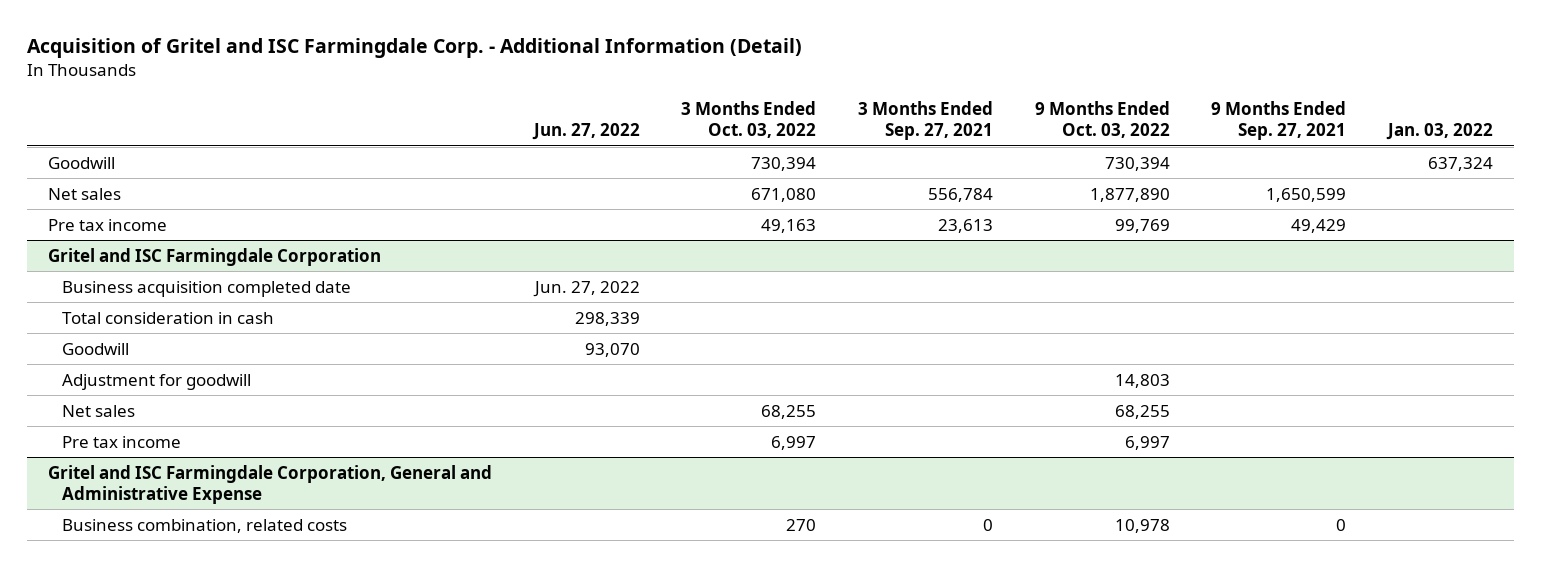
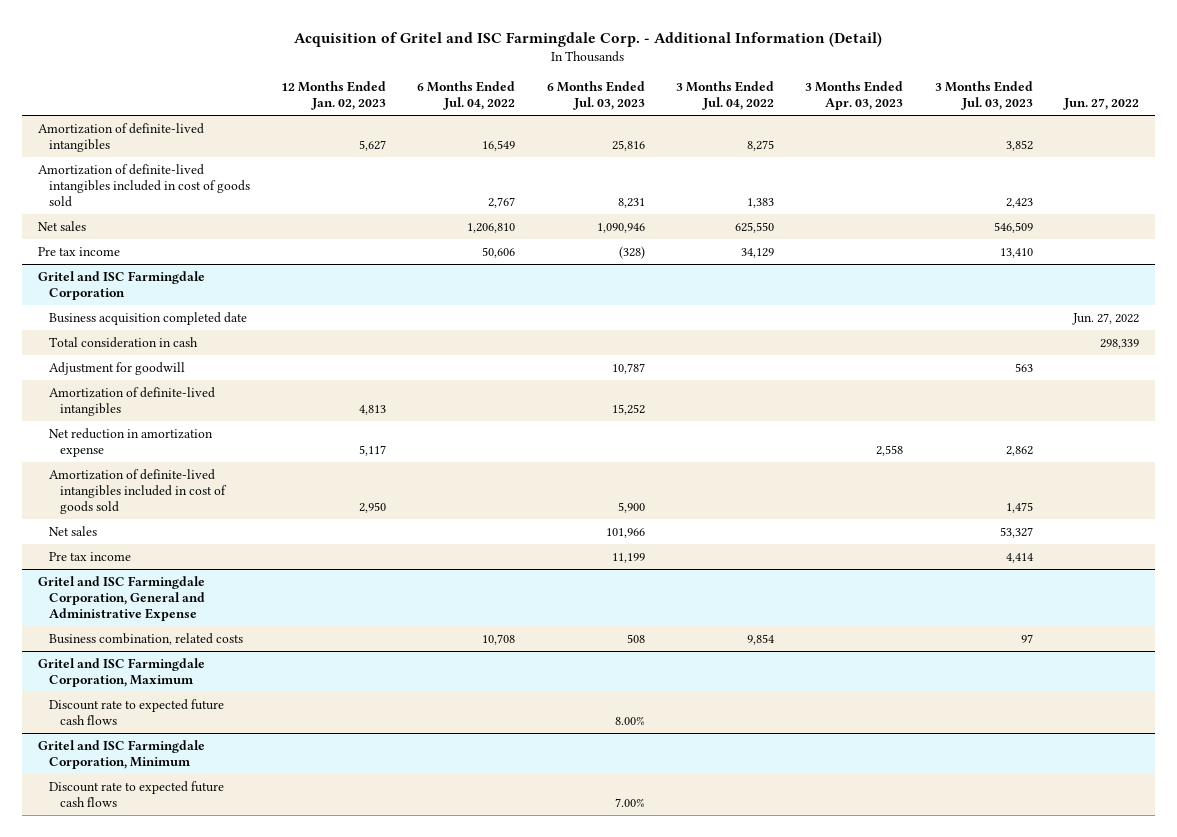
[681,101,817,139] 3 Months Ended Oct. 03, 2022 -> none
[857,101,993,141] 3 Months Ended Sep. 27, 2021 -> none
[1034,101,1170,139] 9 Months Ended Oct. 03, 2022 -> none
[1211,101,1347,141] 9 Months Ended Sep. 27, 2021 -> none
[1386,123,1494,141] Jan. 03, 2022 -> none
none -> [281,81,387,111] 12 Months Ended Jan. 02, 2023
none -> [417,81,516,111] 6 Months Ended Jul. 04, 2022
none -> [546,81,645,111] 6 Months Ended Jul. 03, 2023
none -> [676,81,775,111] 3 Months Ended Jul. 04, 2022
none -> [805,81,904,111] 3 Months Ended Apr. 03, 2023
none -> [934,81,1033,111] 3 Months Ended Jul. 03, 2023
[47,156,115,169] Goodwill -> none
none -> [37,122,204,152] Amortization of definite-lived intangibles
none -> [37,163,250,207] Amortization of definite-lived intangibles included in cost of goods sold
[62,342,130,355] Goodwill -> none
none -> [48,386,215,416] Amortization of definite-lived intangibles
none -> [48,427,213,457] Net reduction in amortization expense
none -> [48,468,228,514] Amortization of definite-lived intangibles included in cost of goods sold
none -> [37,657,205,687] Gritel and ISC Farmingdale Corporation, Maximum
none -> [48,698,224,725] Discount rate to expected future cash flows
none -> [37,739,205,769] Gritel and ISC Farmingdale Corporation, Minimum
none -> [48,780,224,807] Discount rate to expected future cash flows

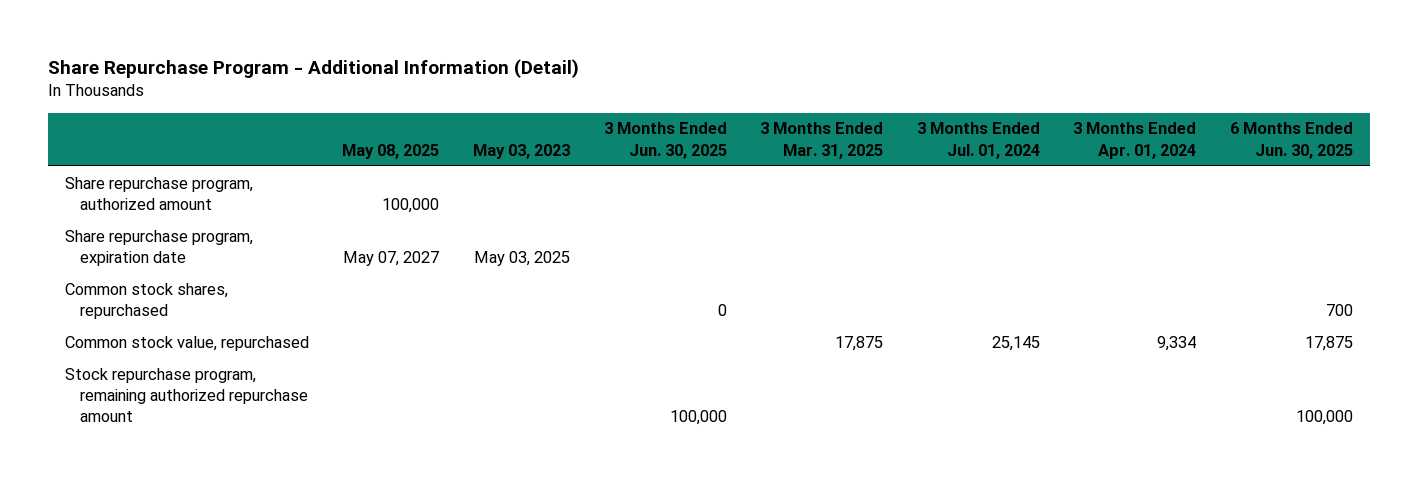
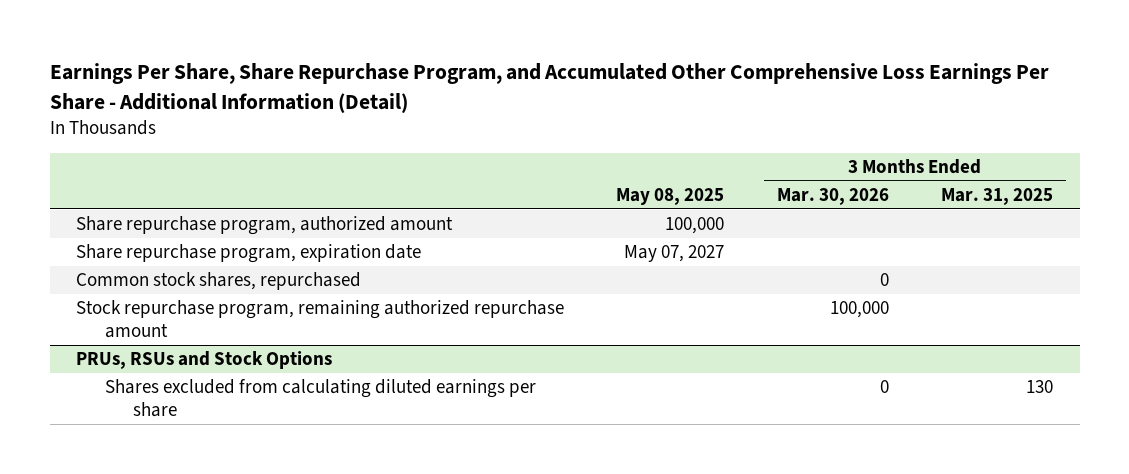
[47,58,579,78] Share Repurchase Program - Additional Information (Detail) -> [49,63,1049,113] Earnings Per Share, Share Repurchase Program, and Accumulated Other Comprehensive Loss Earnings Per Share - Additional Information (Detail)
[472,143,570,159] May 03, 2023 -> none
[603,122,727,159] 3 Months Ended Jun. 30, 2025 -> none
[916,122,1040,159] 3 Months Ended Jul. 01, 2024 -> none
[1073,122,1197,159] 3 Months Ended Apr. 01, 2024 -> none
[1229,122,1353,159] 6 Months Ended Jun. 30, 2025 -> none
none -> [776,188,889,206] Mar. 30, 2026
[64,335,309,351] Common stock value, repurchased -> none
none -> [76,351,333,370] PRUs, RSUs and Stock Options
none -> [104,379,536,418] Shares excluded from calculating diluted earnings per share

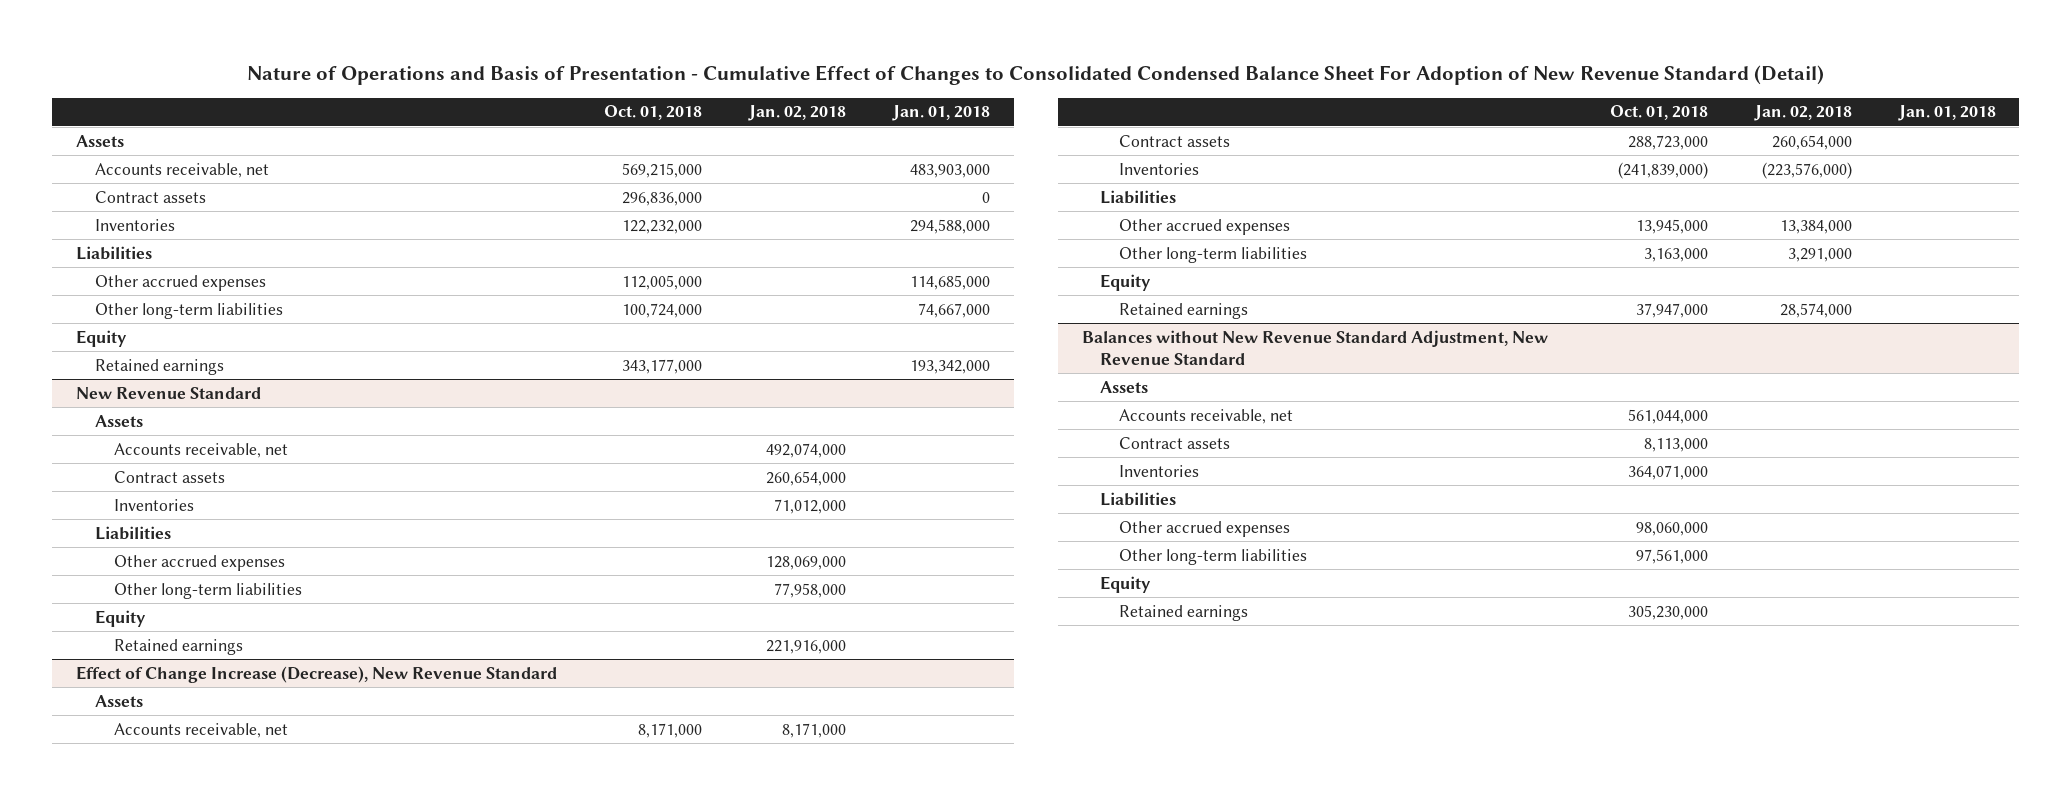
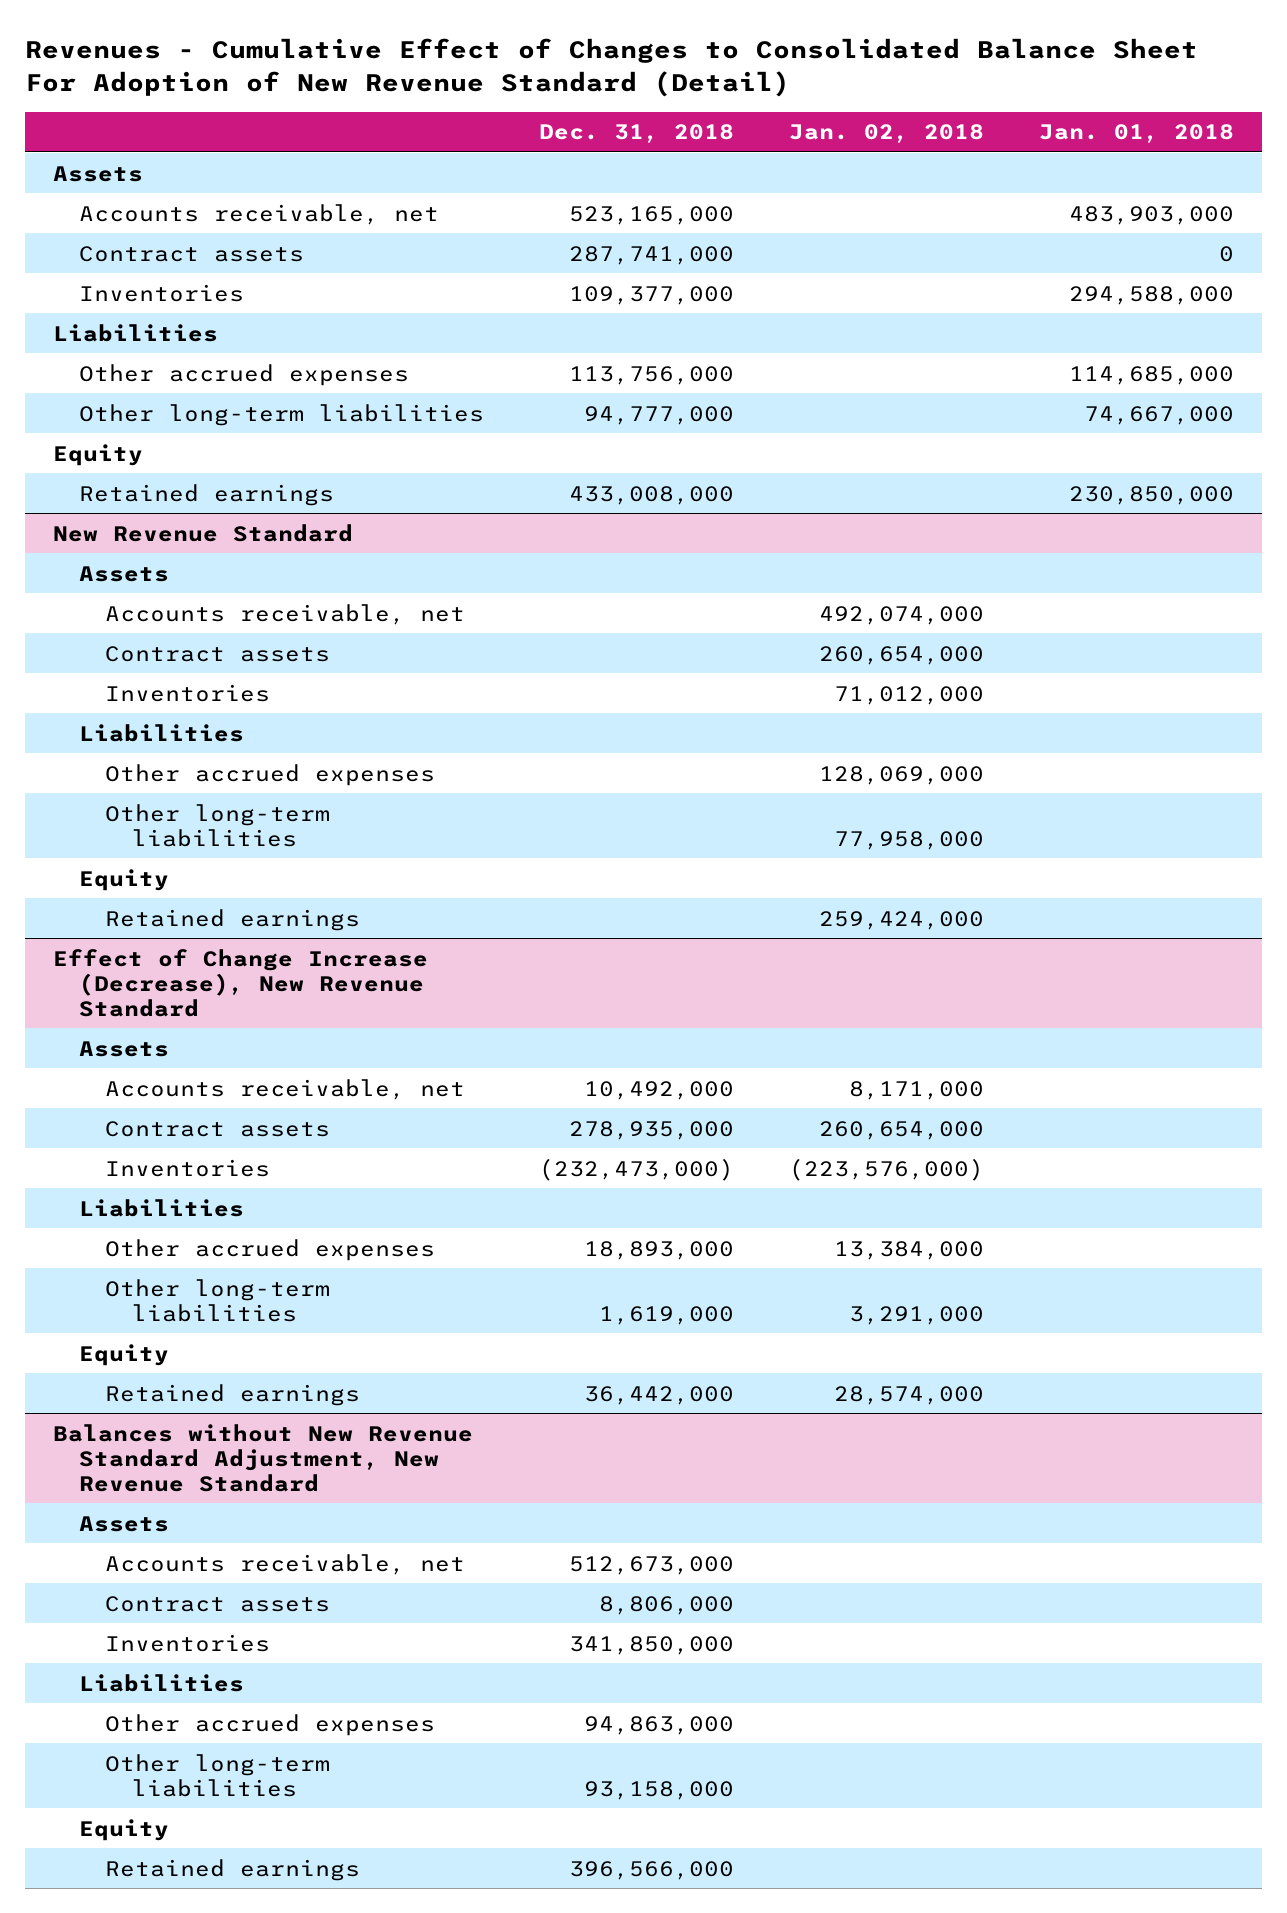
[246,64,1824,85] Nature of Operations and Basis of Presentation - Cumulative Effect of Changes to Consolidated Condensed Balance Sheet For Adoption of New Revenue Standard (Detail) -> [25,37,1199,97] Revenues - Cumulative Effect of Changes to Consolidated Balance Sheet For Adoption of New Revenue Standard (Detail)
[603,105,702,121] Oct. 01, 2018 -> none
none -> [539,124,735,144] Dec. 31, 2018
[910,359,991,374] 193,342,000 -> [1069,485,1235,505] 230,850,000
[766,639,847,654] 221,916,000 -> [819,910,985,930] 259,424,000

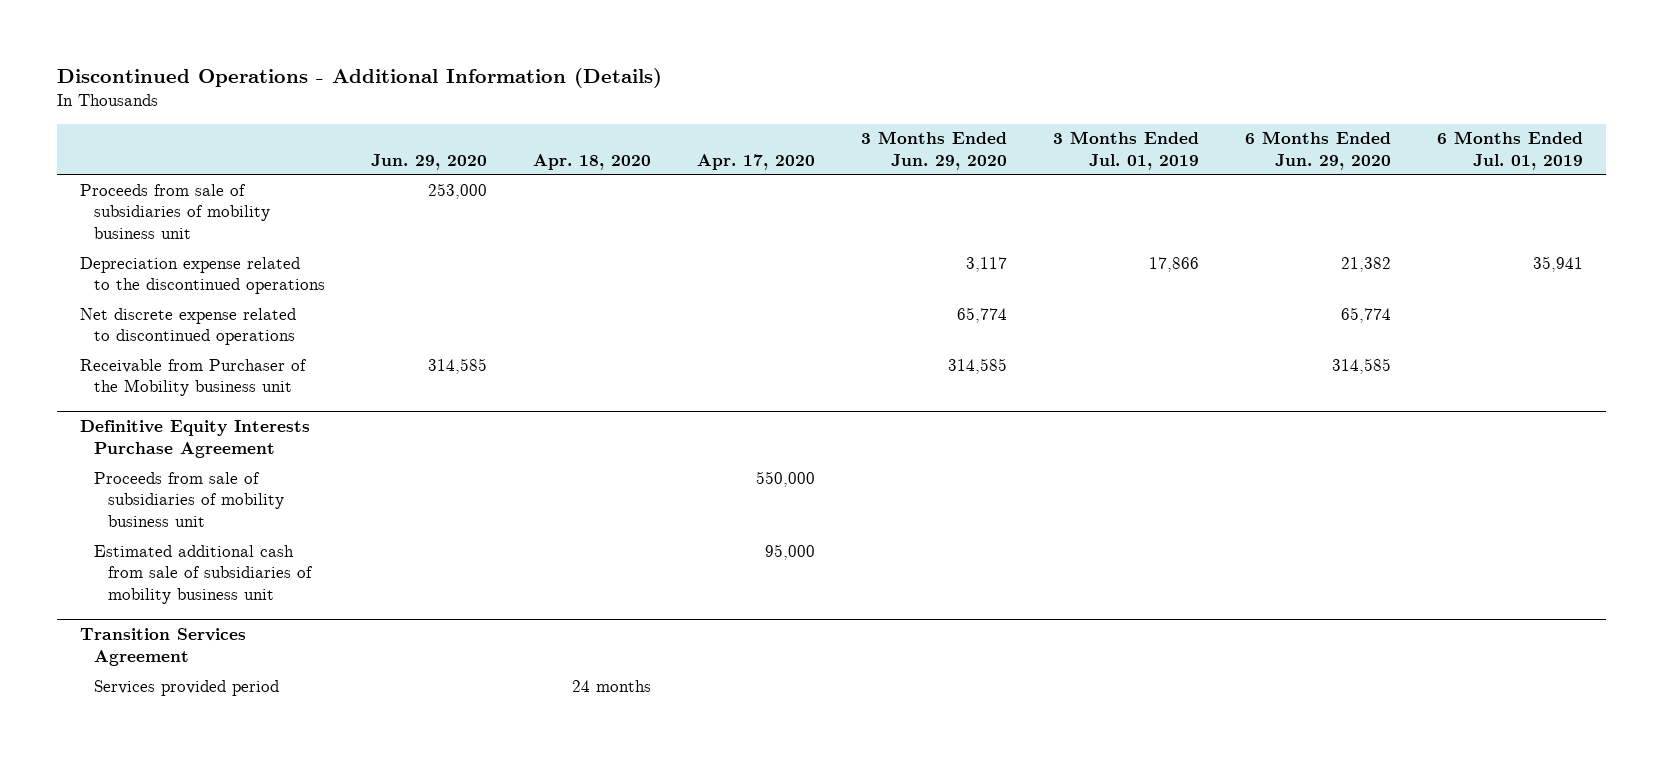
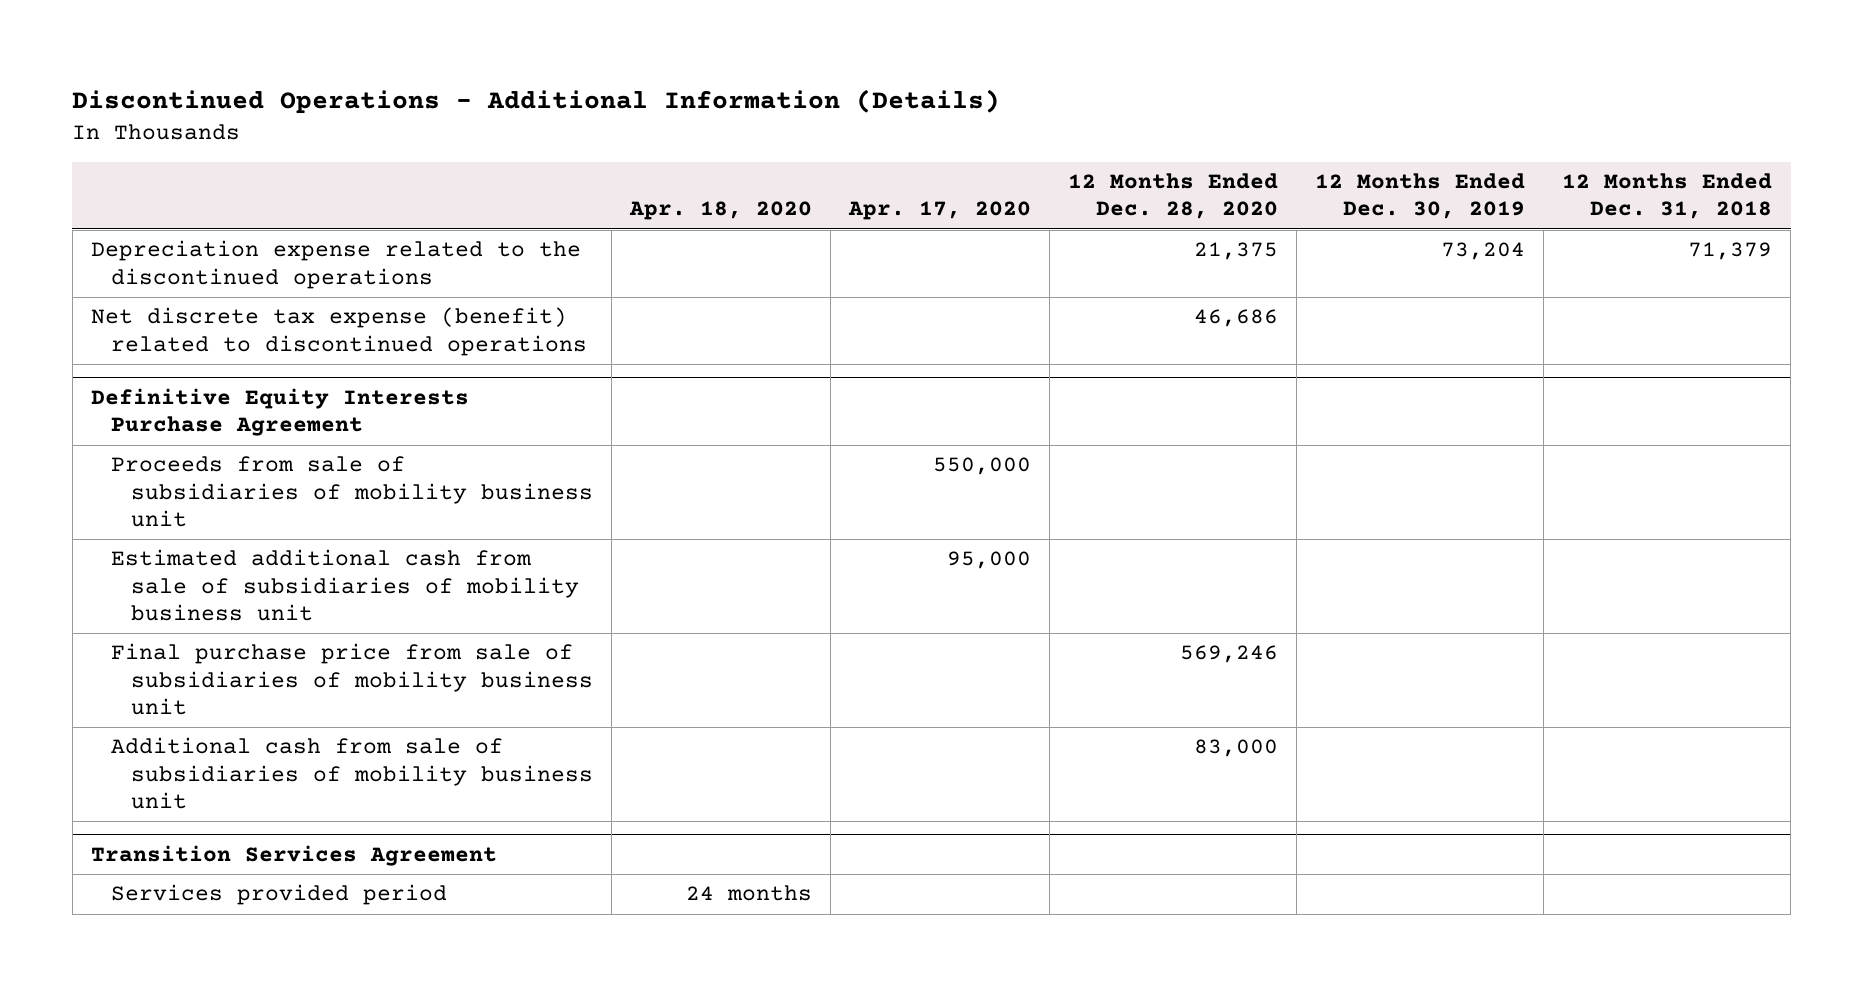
[370,153,487,170] Jun. 29, 2020 -> none
[860,131,1007,170] 3 Months Ended Jun. 29, 2020 -> none
[1052,131,1199,170] 3 Months Ended Jul. 01, 2019 -> none
[1244,131,1391,170] 6 Months Ended Jun. 29, 2020 -> none
[1436,131,1583,170] 6 Months Ended Jul. 01, 2019 -> none
none -> [1068,173,1279,220] 12 Months Ended Dec. 28, 2020
none -> [1315,173,1526,220] 12 Months Ended Dec. 30, 2019
none -> [1562,173,1773,220] 12 Months Ended Dec. 31, 2018
[79,183,270,239] Proceeds from sale of subsidiaries of mobility business unit -> none
[79,358,307,397] Receivable from Purchaser of the Mobility business unit -> none
[79,307,296,346] Net discrete expense related to discontinued operations -> [90,307,588,356] Net discrete tax expense (benefit) related to discontinued operations
none -> [111,643,594,716] Final purchase price from sale of subsidiaries of mobility business unit
none -> [111,737,594,810] Additional cash from sale of subsidiaries of mobility business unit

